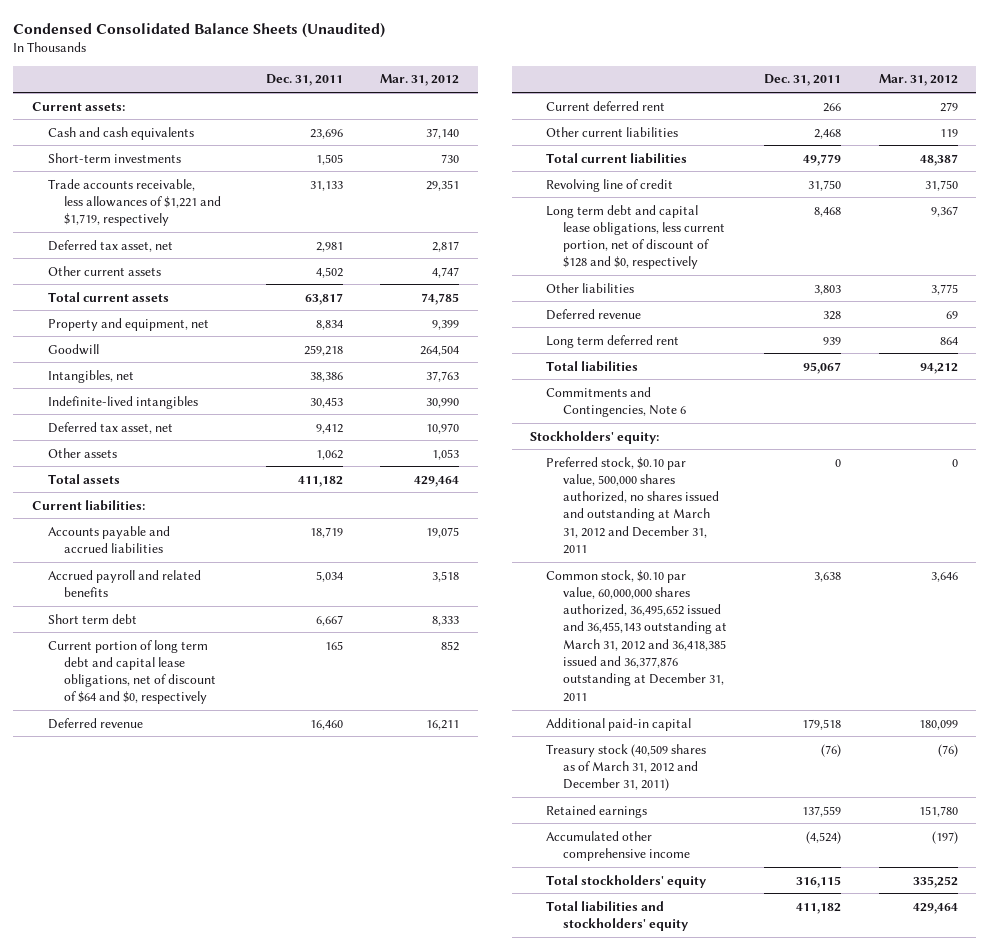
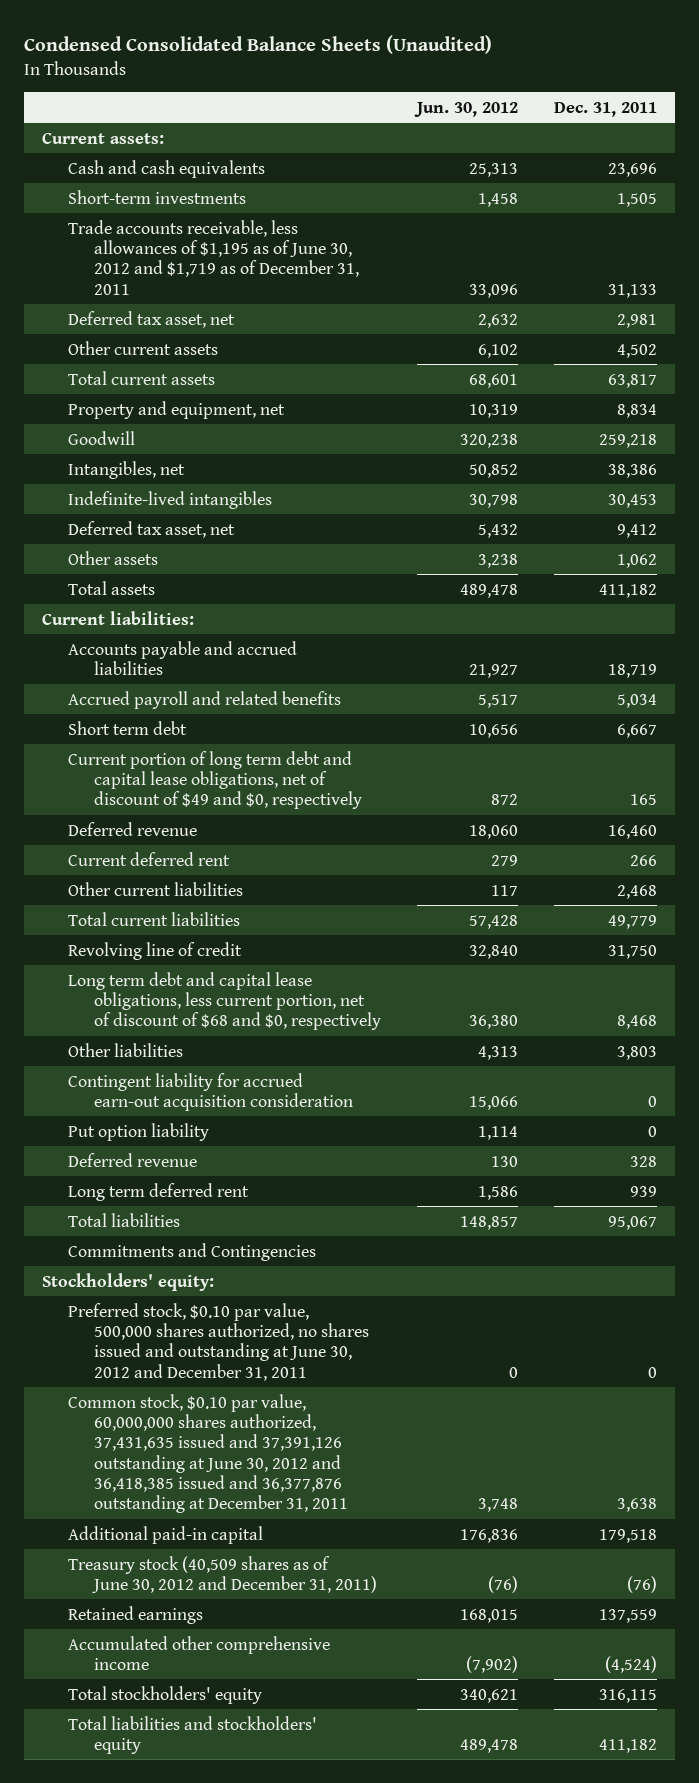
[380,74,460,87] Mar. 31, 2012 -> none
none -> [413,101,518,117] Jun. 30, 2012
[47,178,222,227] Trade accounts receivable, less allowances of $1,221 and $1,719, respectively -> [67,219,359,295] Trade accounts receivable, less allowances of $1,195 as of June 30, 2012 and $1,719 as of December 31, 2011
[47,639,217,705] Current portion of long term debt and capital lease obligations, net of discount of $64 and $0, respectively -> [67,750,362,810] Current portion of long term debt and capital lease obligations, net of discount of $49 and $0, respectively
[546,204,725,270] Long term debt and capital lease obligations, less current portion, net of discount of $128 and $0, respectively -> [67,971,381,1031] Long term debt and capital lease obligations, less current portion, net of discount of $68 and $0, respectively
none -> [67,1072,353,1111] Contingent liability for accrued earn-out acquisition consideration
none -> [67,1122,209,1141] Put option liability
[546,386,686,417] Commitments and Contingencies, Note 6 -> [67,1242,316,1261] Commitments and Contingencies
[546,456,719,555] Preferred stock, $0.10 par value, 500,000 shares authorized, no shares issued and outstanding at March 31, 2012 and December 31, 2011 -> [67,1302,369,1381] Preferred stock, $0.10 par value, 500,000 shares authorized, no shares issued and outstanding at June 30, 2012 and December 31, 2011
[546,569,727,702] Common stock, $0.10 par value, 60,000,000 shares authorized, 36,495,652 issued and 36,455,143 outstanding at March 31, 2012 and 36,418,385 issued and 36,377,876 outstanding at December 31, 2011 -> [67,1393,348,1514] Common stock, $0.10 par value, 60,000,000 shares authorized, 37,431,635 issued and 37,391,126 outstanding at June 30, 2012 and 36,418,385 issued and 36,377,876 outstanding at December 31, 2011
[546,743,707,792] Treasury stock (40,509 shares as of March 31, 2012 and December 31, 2011) -> [67,1555,377,1593] Treasury stock (40,509 shares as of June 30, 2012 and December 31, 2011)

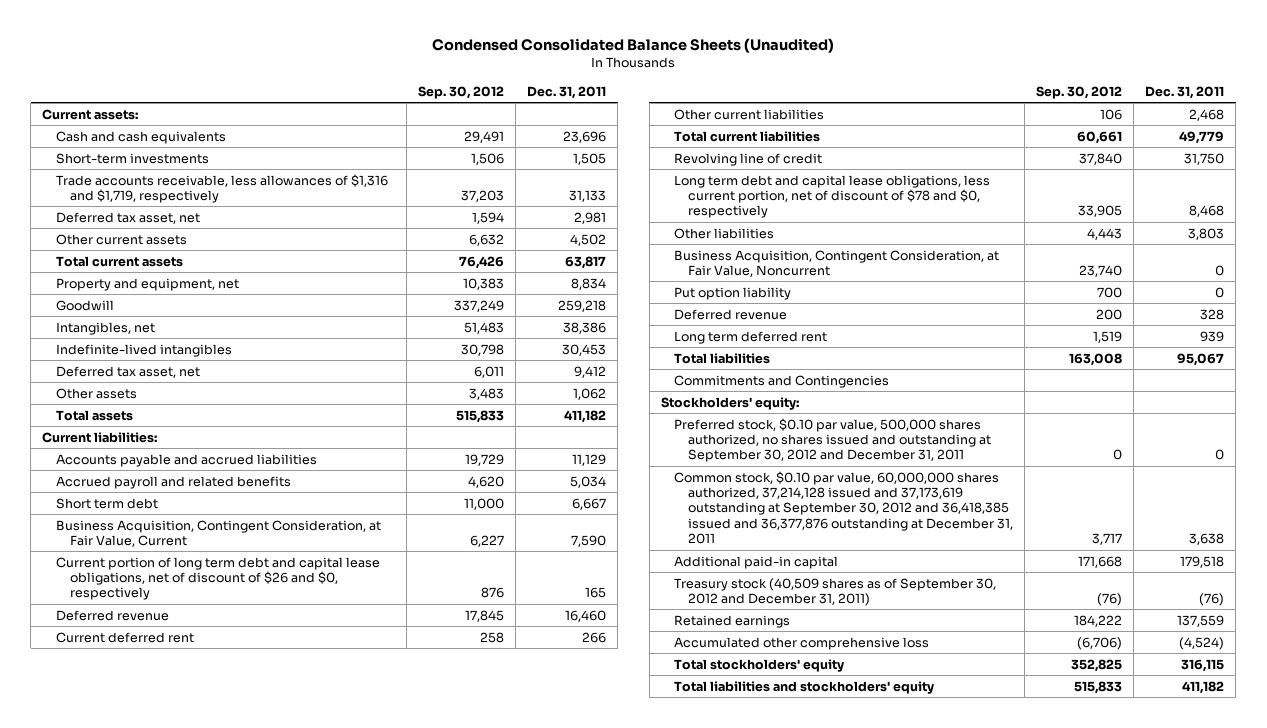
[413,101,518,117] Jun. 30, 2012 -> none
none -> [417,85,504,99] Sep. 30, 2012
[67,219,359,295] Trade accounts receivable, less allowances of $1,195 as of June 30, 2012 and $1,719 as of December 31, 2011 -> [56,173,389,204] Trade accounts receivable, less allowances of $1,316 and $1,719, respectively
[607,663,657,678] 18,719 -> [571,453,606,466] 11,129
none -> [56,519,382,548] Business Acquisition, Contingent Consideration, at Fair Value, Current
[67,750,362,810] Current portion of long term debt and capital lease obligations, net of discount of $49 and $0, respectively -> [56,556,381,601] Current portion of long term debt and capital lease obligations, net of discount of $26 and $0, respectively
[67,971,381,1031] Long term debt and capital lease obligations, less current portion, net of discount of $68 and $0, respectively -> [674,174,991,219] Long term debt and capital lease obligations, less current portion, net of discount of $78 and $0, respectively
[67,1072,353,1111] Contingent liability for accrued earn-out acquisition consideration -> none
none -> [674,249,1000,278] Business Acquisition, Contingent Consideration, at Fair Value, Noncurrent
[67,1302,369,1381] Preferred stock, $0.10 par value, 500,000 shares authorized, no shares issued and outstanding at June 30, 2012 and December 31, 2011 -> [674,417,992,463] Preferred stock, $0.10 par value, 500,000 shares authorized, no shares issued and outstanding at September 30, 2012 and December 31, 2011
[67,1393,348,1514] Common stock, $0.10 par value, 60,000,000 shares authorized, 37,431,635 issued and 37,391,126 outstanding at June 30, 2012 and 36,418,385 issued and 36,377,876 outstanding at December 31, 2011 -> [674,470,1014,545] Common stock, $0.10 par value, 60,000,000 shares authorized, 37,214,128 issued and 37,173,619 outstanding at September 30, 2012 and 36,418,385 issued and 36,377,876 outstanding at December 31, 2011
[67,1555,377,1593] Treasury stock (40,509 shares as of June 30, 2012 and December 31, 2011) -> [674,577,997,607] Treasury stock (40,509 shares as of September 30, 2012 and December 31, 2011)
[67,1635,330,1670] Accumulated other comprehensive income -> [674,636,930,650] Accumulated other comprehensive loss

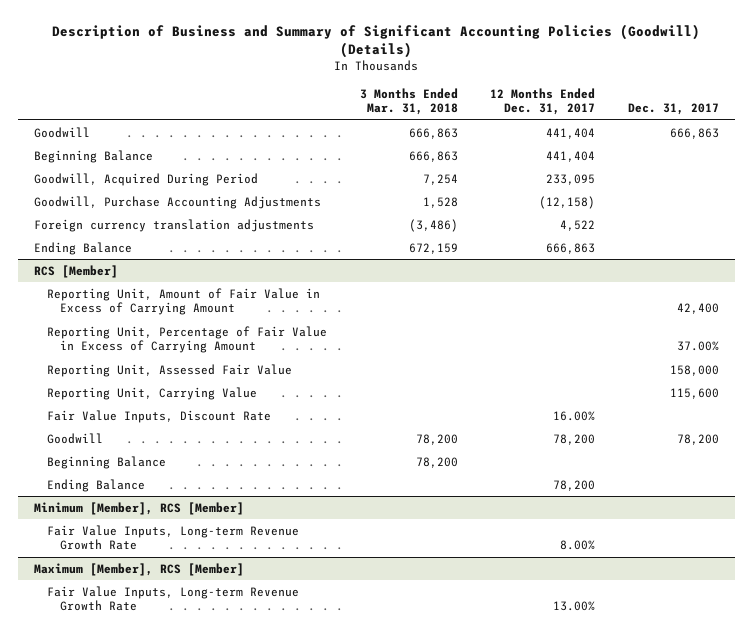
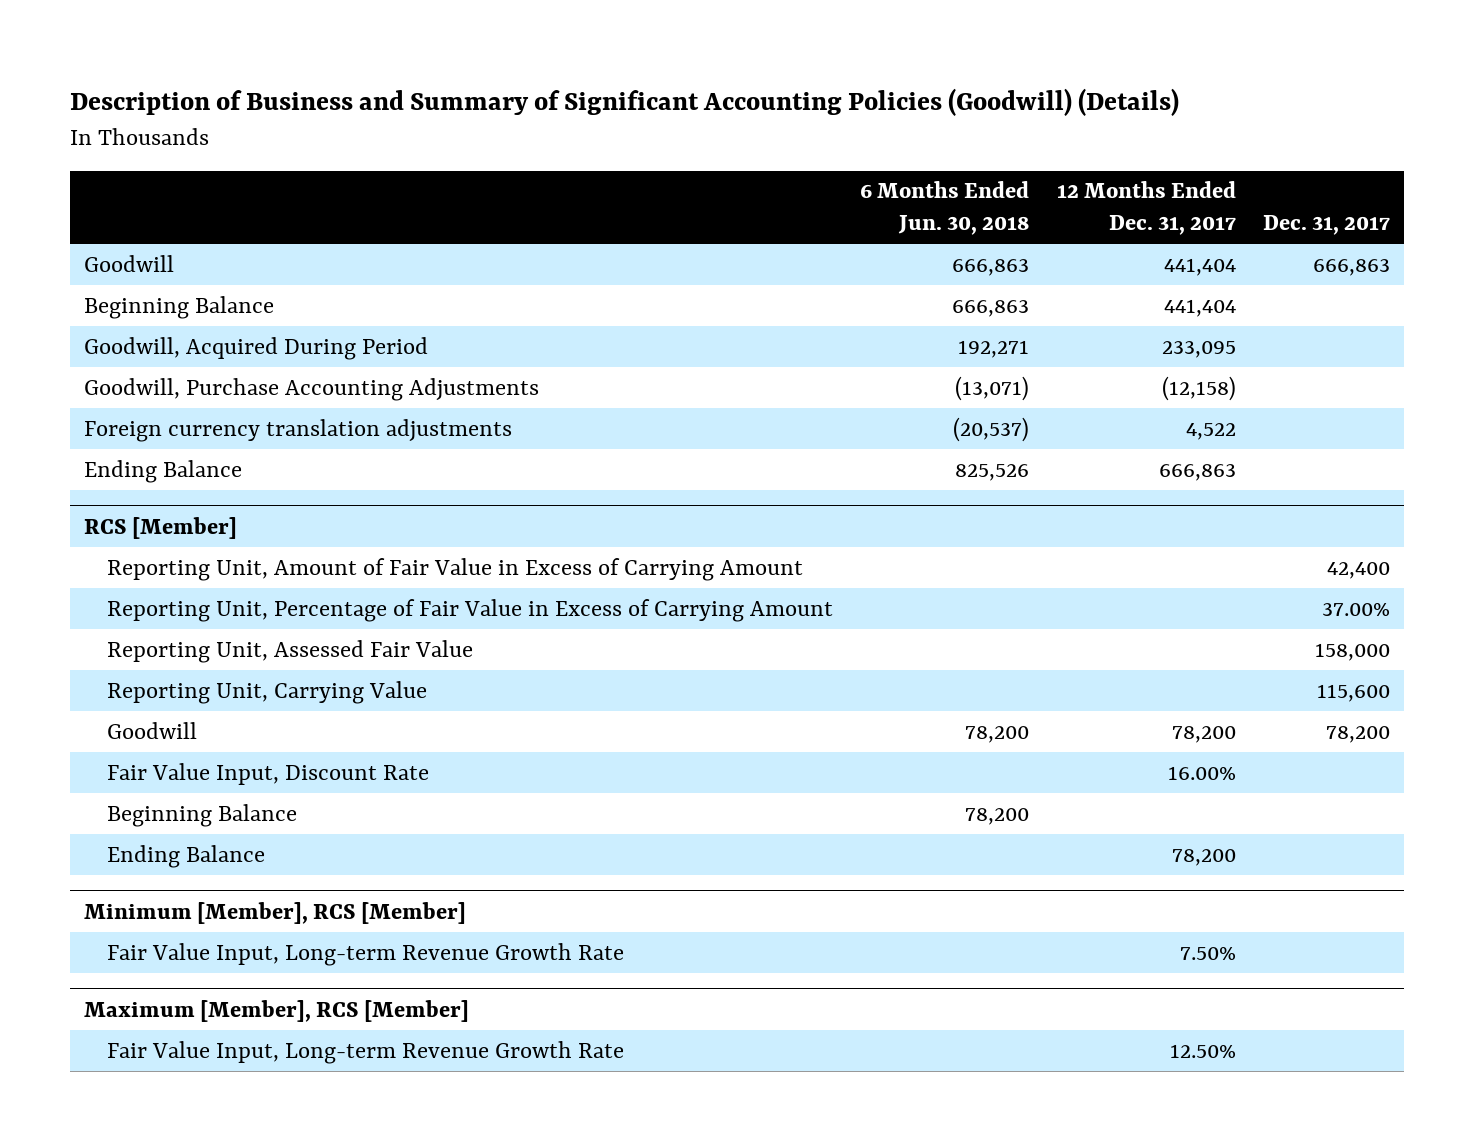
[359,87,458,116] 3 Months Ended Mar. 31, 2018 -> none
none -> [860,181,1030,236] 6 Months Ended Jun. 30, 2018
[47,409,272,423] Fair Value Inputs, Discount Rate -> none
none -> [107,762,430,785] Fair Value Input, Discount Rate
[47,524,300,551] Fair Value Inputs, Long-term Revenue Growth Rate -> [107,942,625,966] Fair Value Input, Long-term Revenue Growth Rate
[560,540,596,551] 8.00% -> [1179,946,1236,960] 7.50%
[47,585,300,612] Fair Value Inputs, Long-term Revenue Growth Rate -> [107,1040,625,1064] Fair Value Input, Long-term Revenue Growth Rate
[553,601,596,612] 13.00% -> [1169,1043,1236,1058] 12.50%

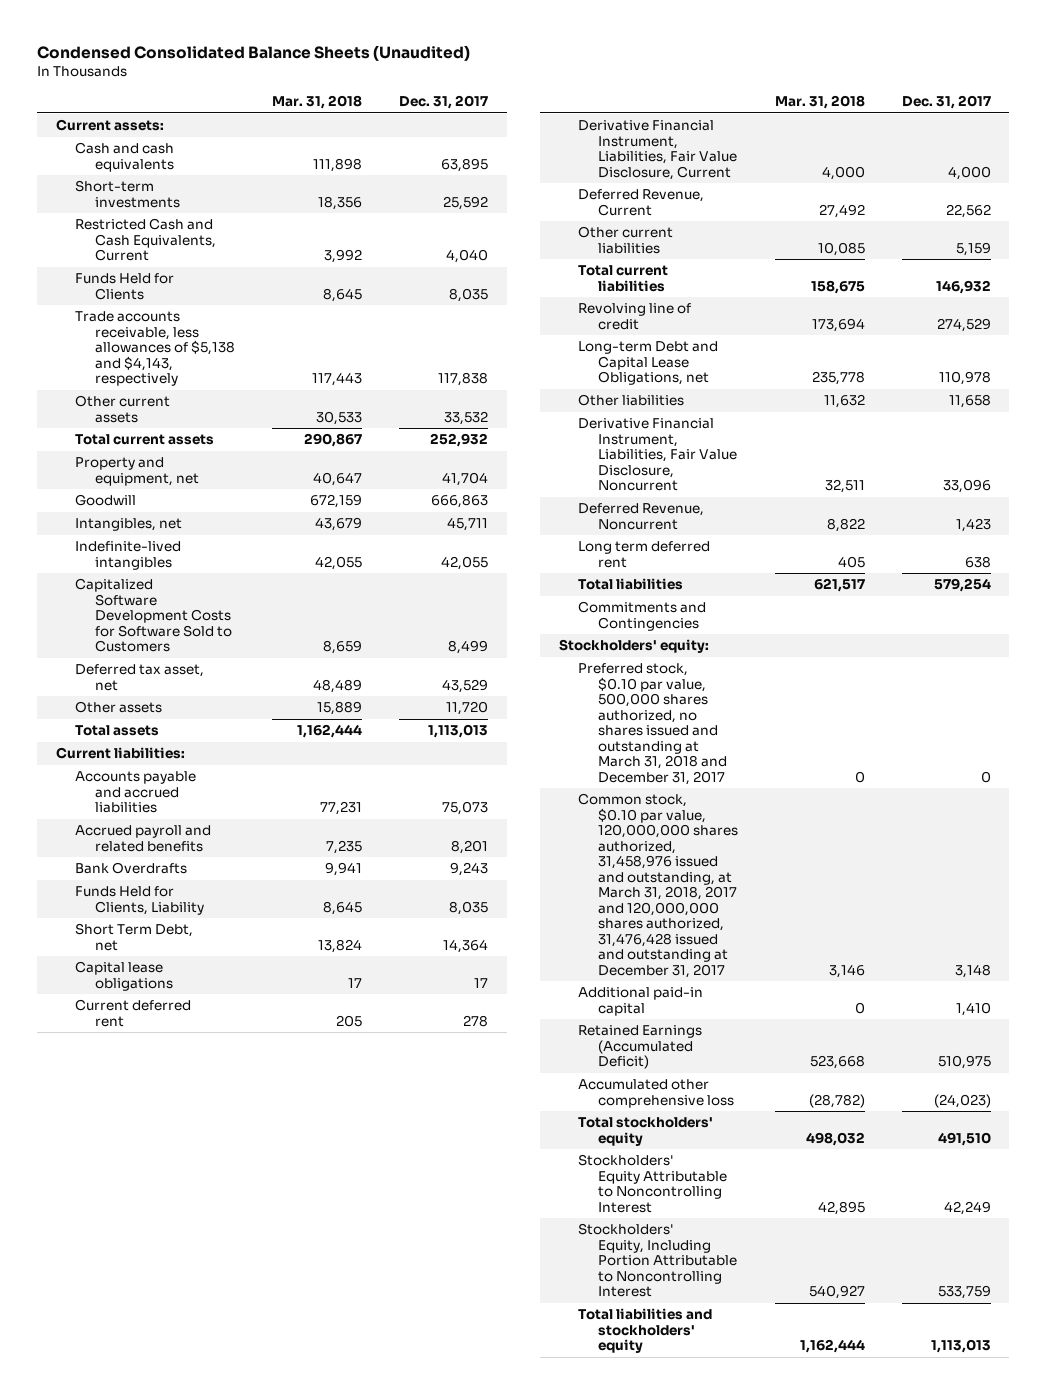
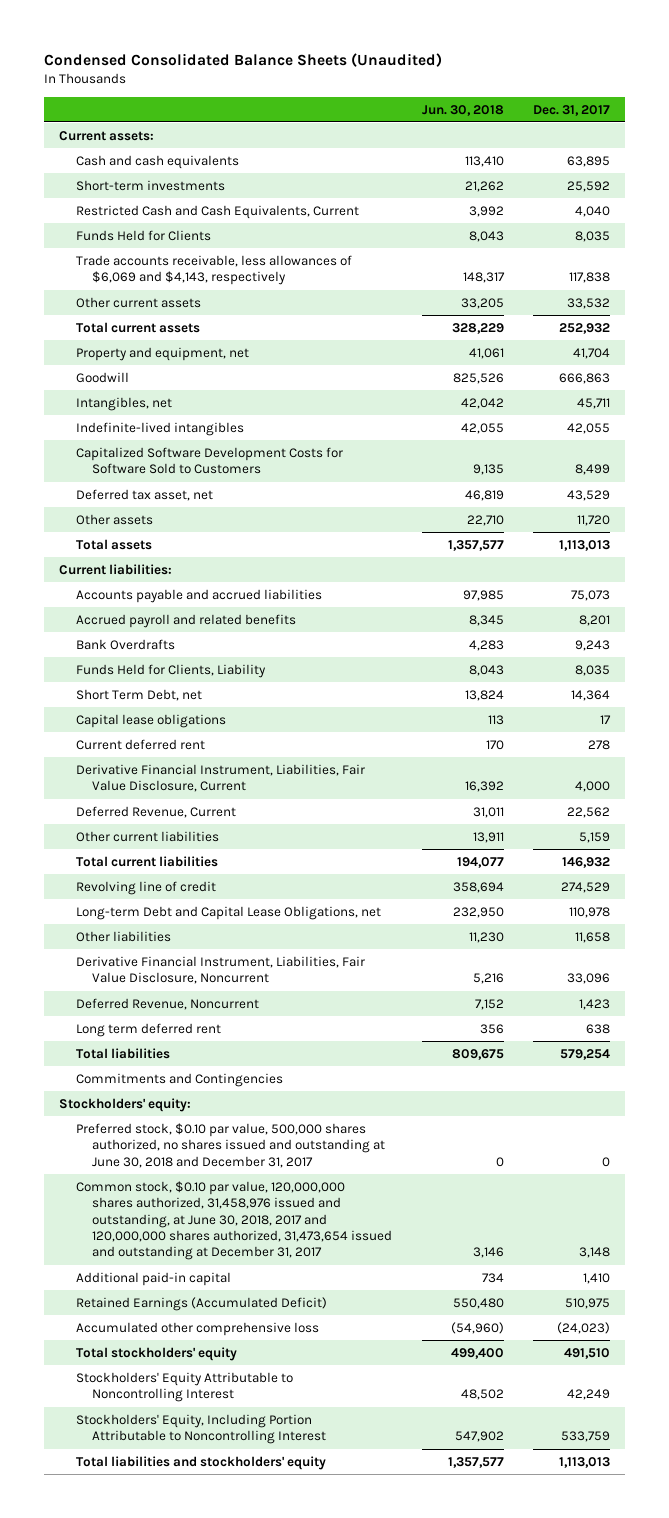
[272,95,363,110] Mar. 31, 2018 -> none
none -> [421,104,504,116] Jun. 30, 2018
[75,311,235,387] Trade accounts receivable, less allowances of $5,138 and $4,143, respectively -> [75,254,352,286] Trade accounts receivable, less allowances of $6,069 and $4,143, respectively
[578,663,727,785] Preferred stock, $0.10 par value, 500,000 shares authorized, no shares issued and outstanding at March 31, 2018 and December 31, 2017 -> [75,1122,385,1168] Preferred stock, $0.10 par value, 500,000 shares authorized, no shares issued and outstanding at June 30, 2018 and December 31, 2017
[578,793,738,978] Common stock, $0.10 par value, 120,000,000 shares authorized, 31,458,976 issued and outstanding, at March 31, 2018, 2017 and 120,000,000 shares authorized, 31,476,428 issued and outstanding at December 31, 2017 -> [75,1180,392,1261] Common stock, $0.10 par value, 120,000,000 shares authorized, 31,458,976 issued and outstanding, at June 30, 2018, 2017 and 120,000,000 shares authorized, 31,473,654 issued and outstanding at December 31, 2017

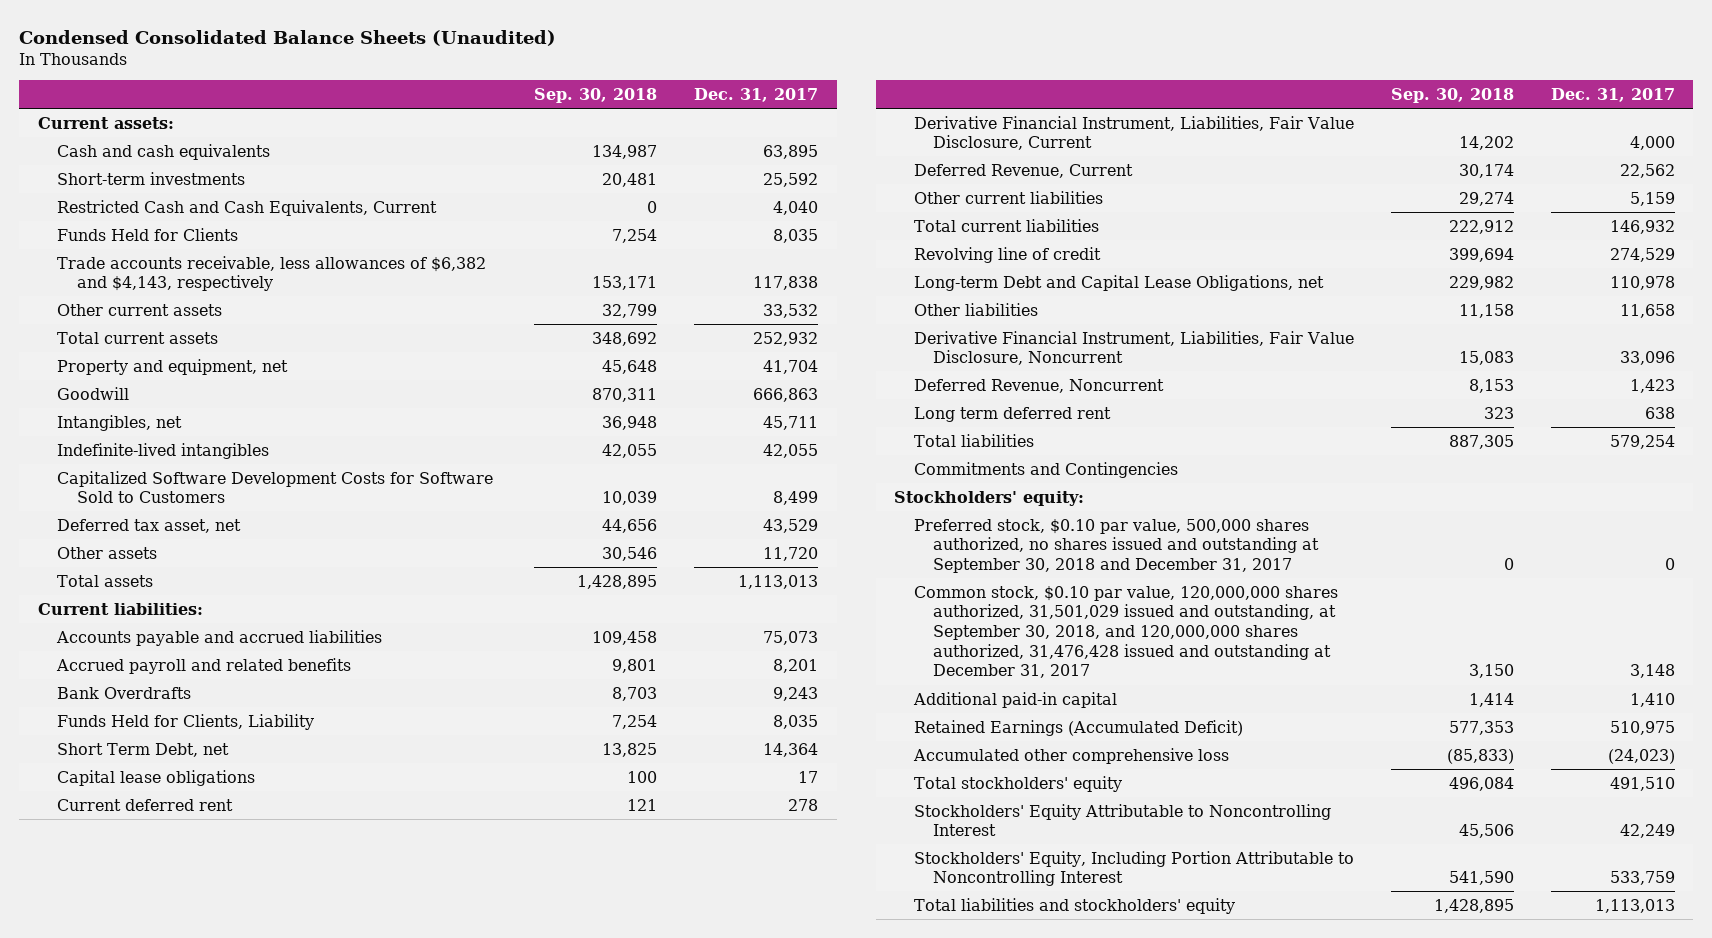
[421,104,504,116] Jun. 30, 2018 -> none
none -> [534,87,658,103] Sep. 30, 2018
[75,254,352,286] Trade accounts receivable, less allowances of $6,069 and $4,143, respectively -> [57,255,487,292] Trade accounts receivable, less allowances of $6,382 and $4,143, respectively
[75,1122,385,1168] Preferred stock, $0.10 par value, 500,000 shares authorized, no shares issued and outstanding at June 30, 2018 and December 31, 2017 -> [913,518,1320,574] Preferred stock, $0.10 par value, 500,000 shares authorized, no shares issued and outstanding at September 30, 2018 and December 31, 2017
[75,1180,392,1261] Common stock, $0.10 par value, 120,000,000 shares authorized, 31,458,976 issued and outstanding, at June 30, 2018, 2017 and 120,000,000 shares authorized, 31,473,654 issued and outstanding at December 31, 2017 -> [913,585,1338,679] Common stock, $0.10 par value, 120,000,000 shares authorized, 31,501,029 issued and outstanding, at September 30, 2018, and 120,000,000 shares authorized, 31,476,428 issued and outstanding at December 31, 2017

